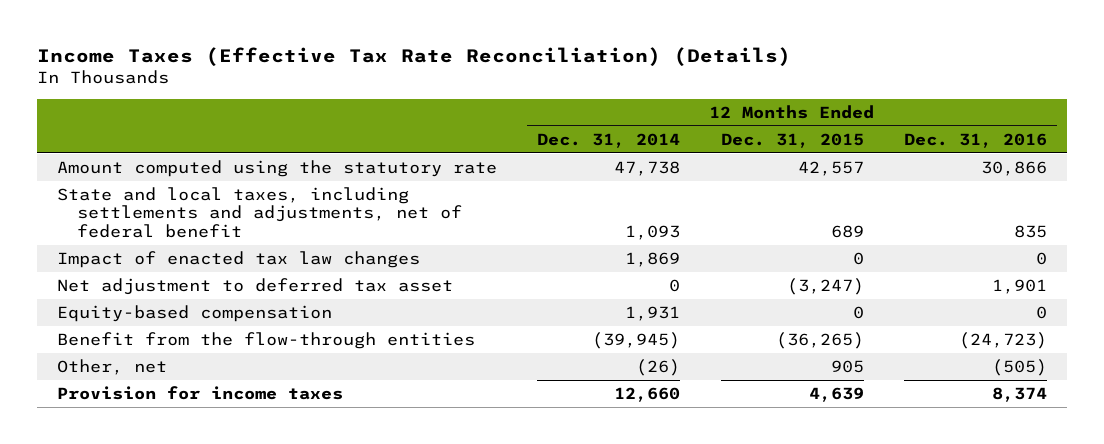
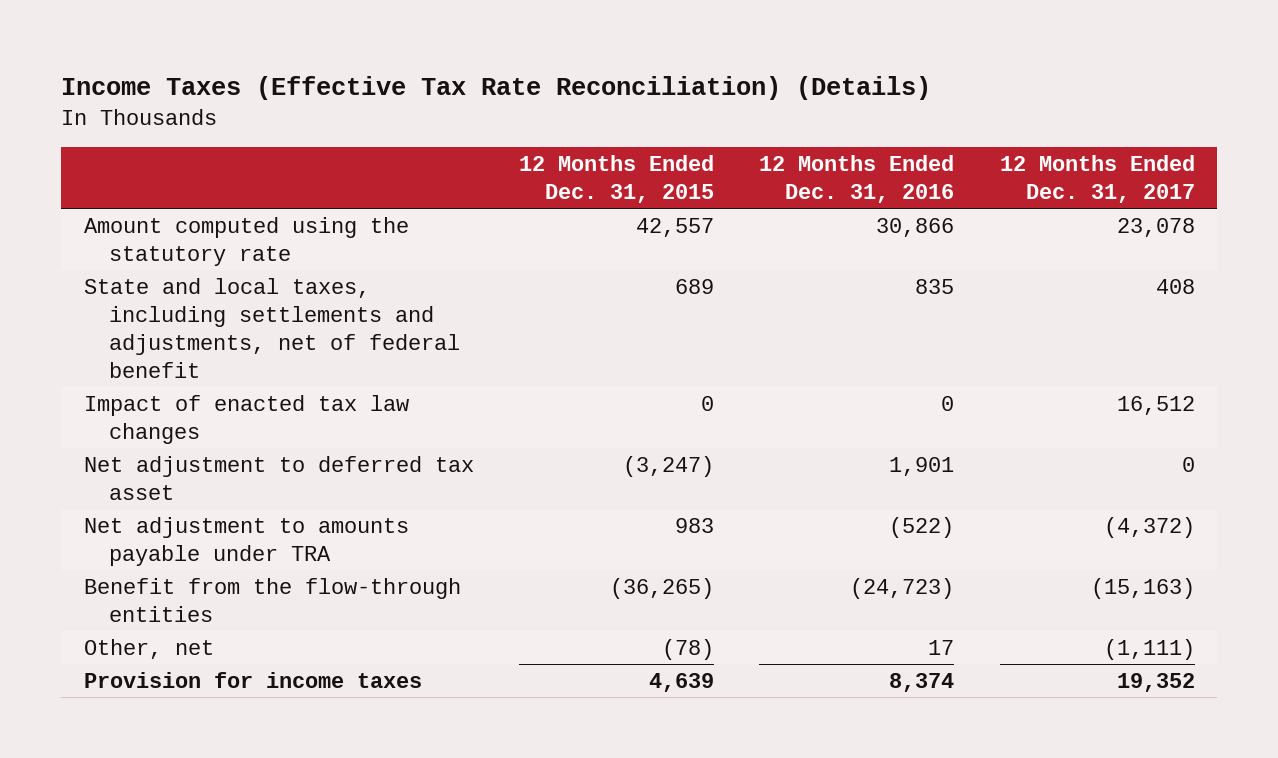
[537,132,681,148] Dec. 31, 2014 -> none
none -> [999,155,1195,203] 12 Months Ended Dec. 31, 2017
[57,305,333,323] Equity-based compensation -> none
none -> [83,516,409,566] Net adjustment to amounts payable under TRA
[830,360,864,374] 905 -> [661,638,714,660] (78)
[991,359,1047,377] (505) -> [928,639,955,655] 17

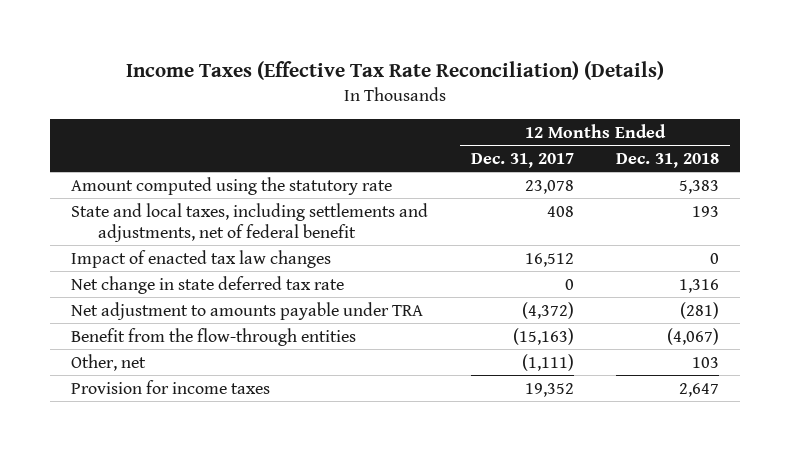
[518,155,714,203] 12 Months Ended Dec. 31, 2015 -> none
[759,155,955,203] 12 Months Ended Dec. 31, 2016 -> none
none -> [616,152,720,168] Dec. 31, 2018
[83,455,474,500] Net adjustment to deferred tax asset -> [71,275,345,294] Net change in state deferred tax rate

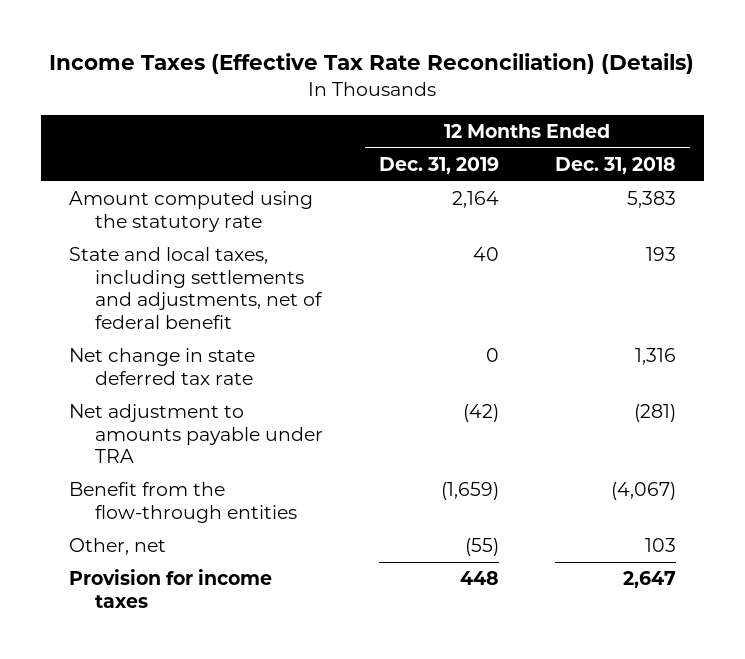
[470,152,574,168] Dec. 31, 2017 -> none
none -> [379,156,500,174] Dec. 31, 2019
[71,249,332,268] Impact of enacted tax law changes -> none

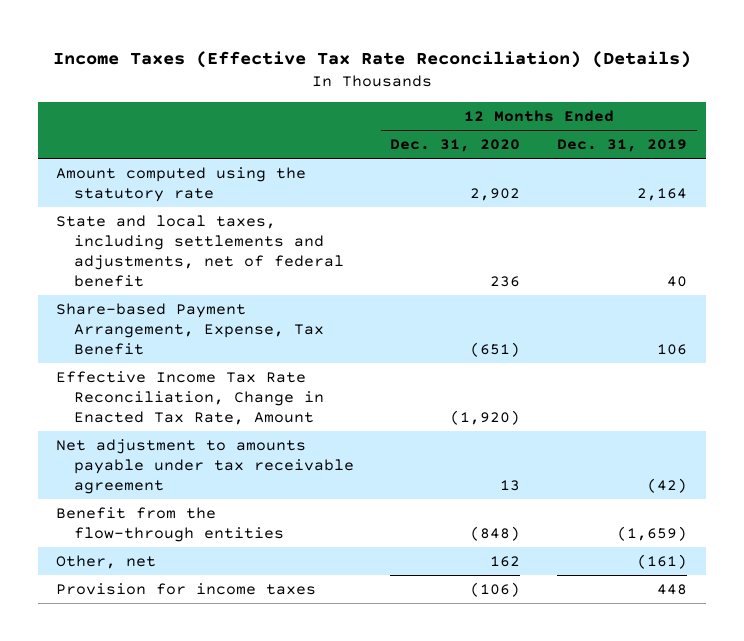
[554,156,676,174] Dec. 31, 2018 -> none
none -> [390,139,521,153] Dec. 31, 2020
[69,348,256,385] Net change in state deferred tax rate -> none
none -> [56,302,324,355] Share-based Payment Arrangement, Expense, Tax Benefit
none -> [56,370,324,425] Effective Income Tax Rate Reconciliation, Change in Enacted Tax Rate, Amount
[69,404,324,464] Net adjustment to amounts payable under TRA -> [56,438,354,494] Net adjustment to amounts payable under tax receivable agreement
[465,538,500,557] (55) -> [637,553,688,569] (161)

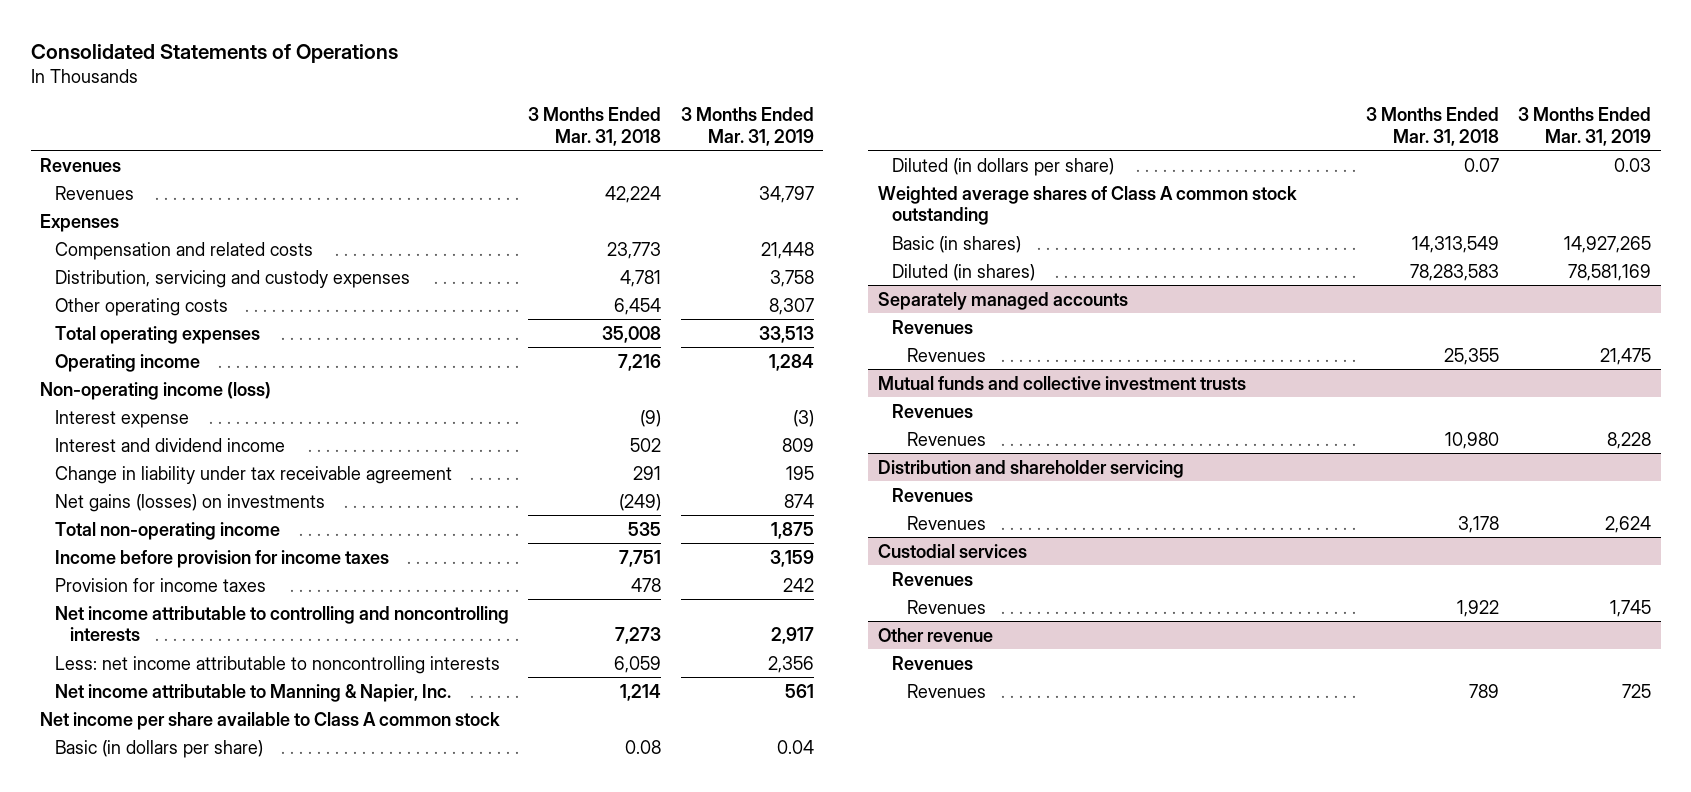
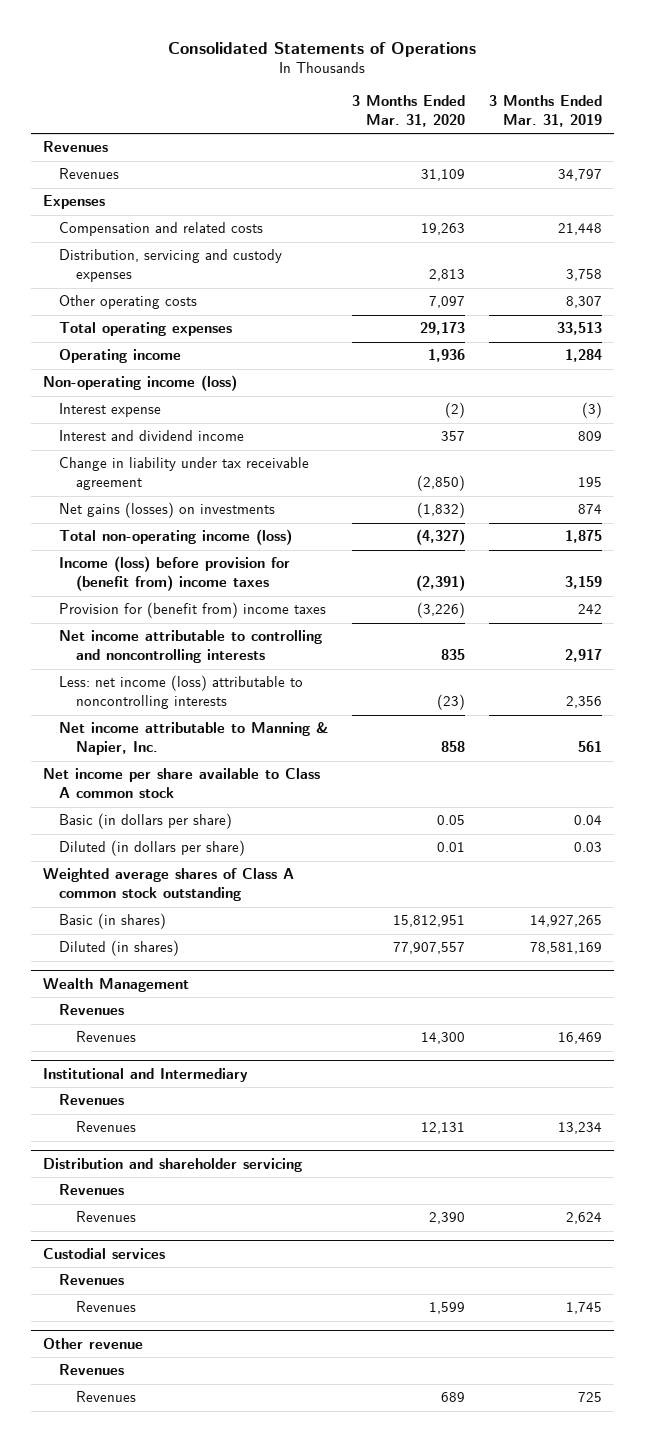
[528,107,662,146] 3 Months Ended Mar. 31, 2018 -> none
none -> [352,95,466,127] 3 Months Ended Mar. 31, 2020
[54,521,280,540] Total non-operating income -> [59,529,293,546] Total non-operating income (loss)
[54,549,389,568] Income before provision for income taxes -> [59,556,291,592] Income (loss) before provision for (benefit from) income taxes
[54,577,266,592] Provision for income taxes -> [59,602,327,619] Provision for (benefit from) income taxes
[54,655,500,674] Less: net income attributable to noncontrolling interests -> [59,675,304,710] Less: net income (loss) attributable to noncontrolling interests
[877,291,1128,310] Separately managed accounts -> none
none -> [42,977,189,992] Wealth Management
[877,375,1246,390] Mutual funds and collective investment trusts -> none
[1599,347,1651,365] 21,475 -> [557,1032,602,1045] 16,469
none -> [42,1067,248,1082] Institutional and Intermediary
[1606,431,1651,449] 8,228 -> [557,1122,602,1135] 13,234

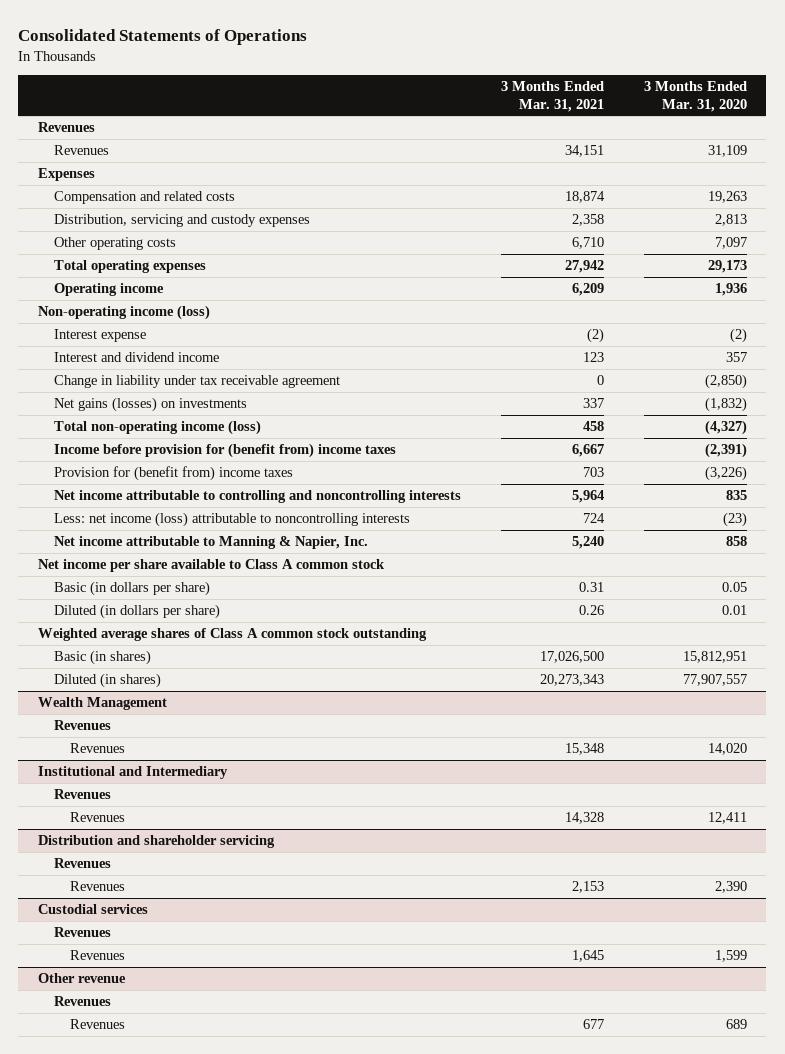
[488,95,602,127] 3 Months Ended Mar. 31, 2019 -> none
none -> [500,81,604,112] 3 Months Ended Mar. 31, 2021
[59,556,291,592] Income (loss) before provision for (benefit from) income taxes -> [54,443,397,459] Income before provision for (benefit from) income taxes
[421,1032,466,1045] 14,300 -> [707,743,747,756] 14,020
[421,1122,466,1135] 12,131 -> [707,812,747,825] 12,411

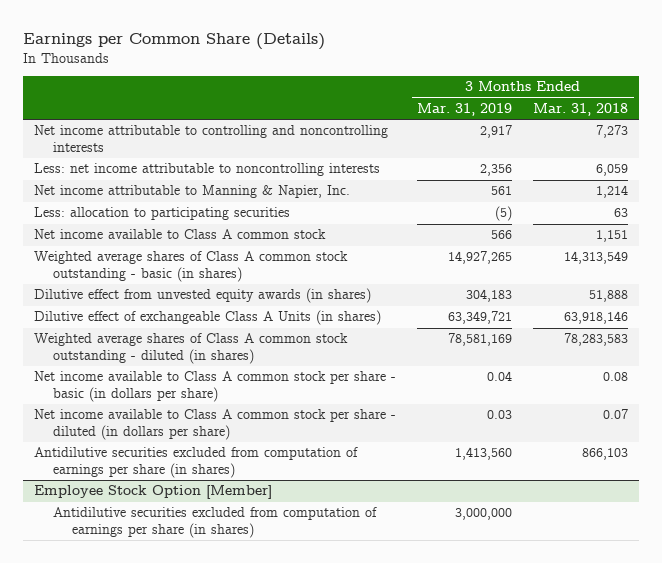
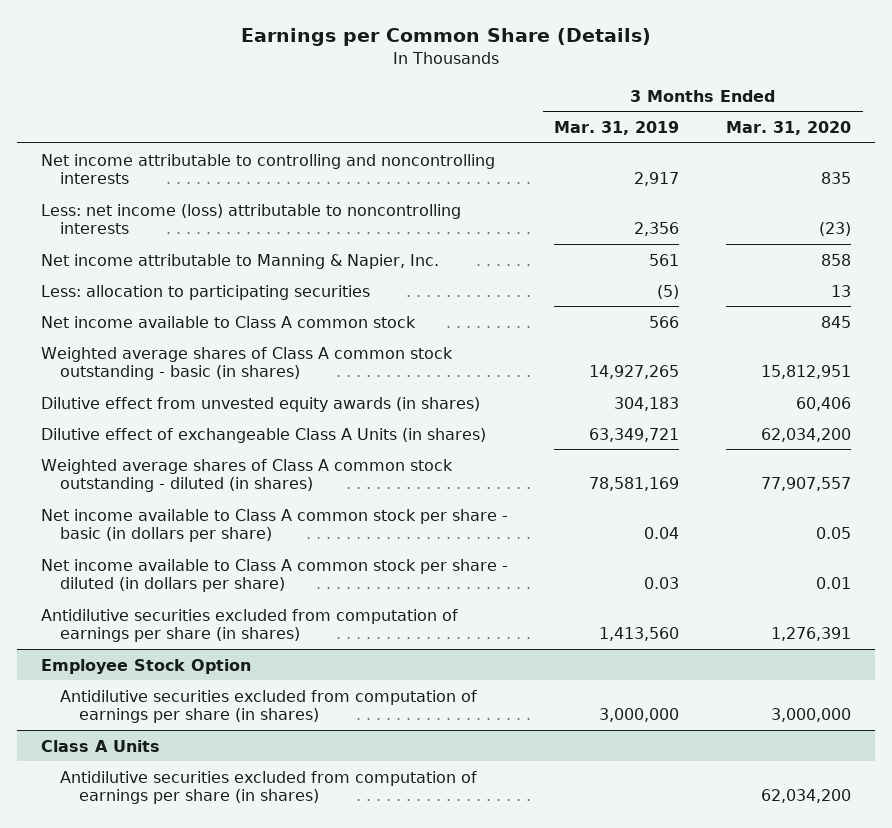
[533,103,629,117] Mar. 31, 2018 -> none
none -> [726,120,852,135] Mar. 31, 2020
[34,163,381,177] Less: net income attributable to noncontrolling interests -> [40,203,461,235] Less: net income (loss) attributable to noncontrolling interests
[34,485,273,500] Employee Stock Option [Member] -> [40,658,251,674] Employee Stock Option
none -> [40,739,160,752] Class A Units
none -> [59,770,477,805] Antidilutive securities excluded from computation of earnings per share (in shares)

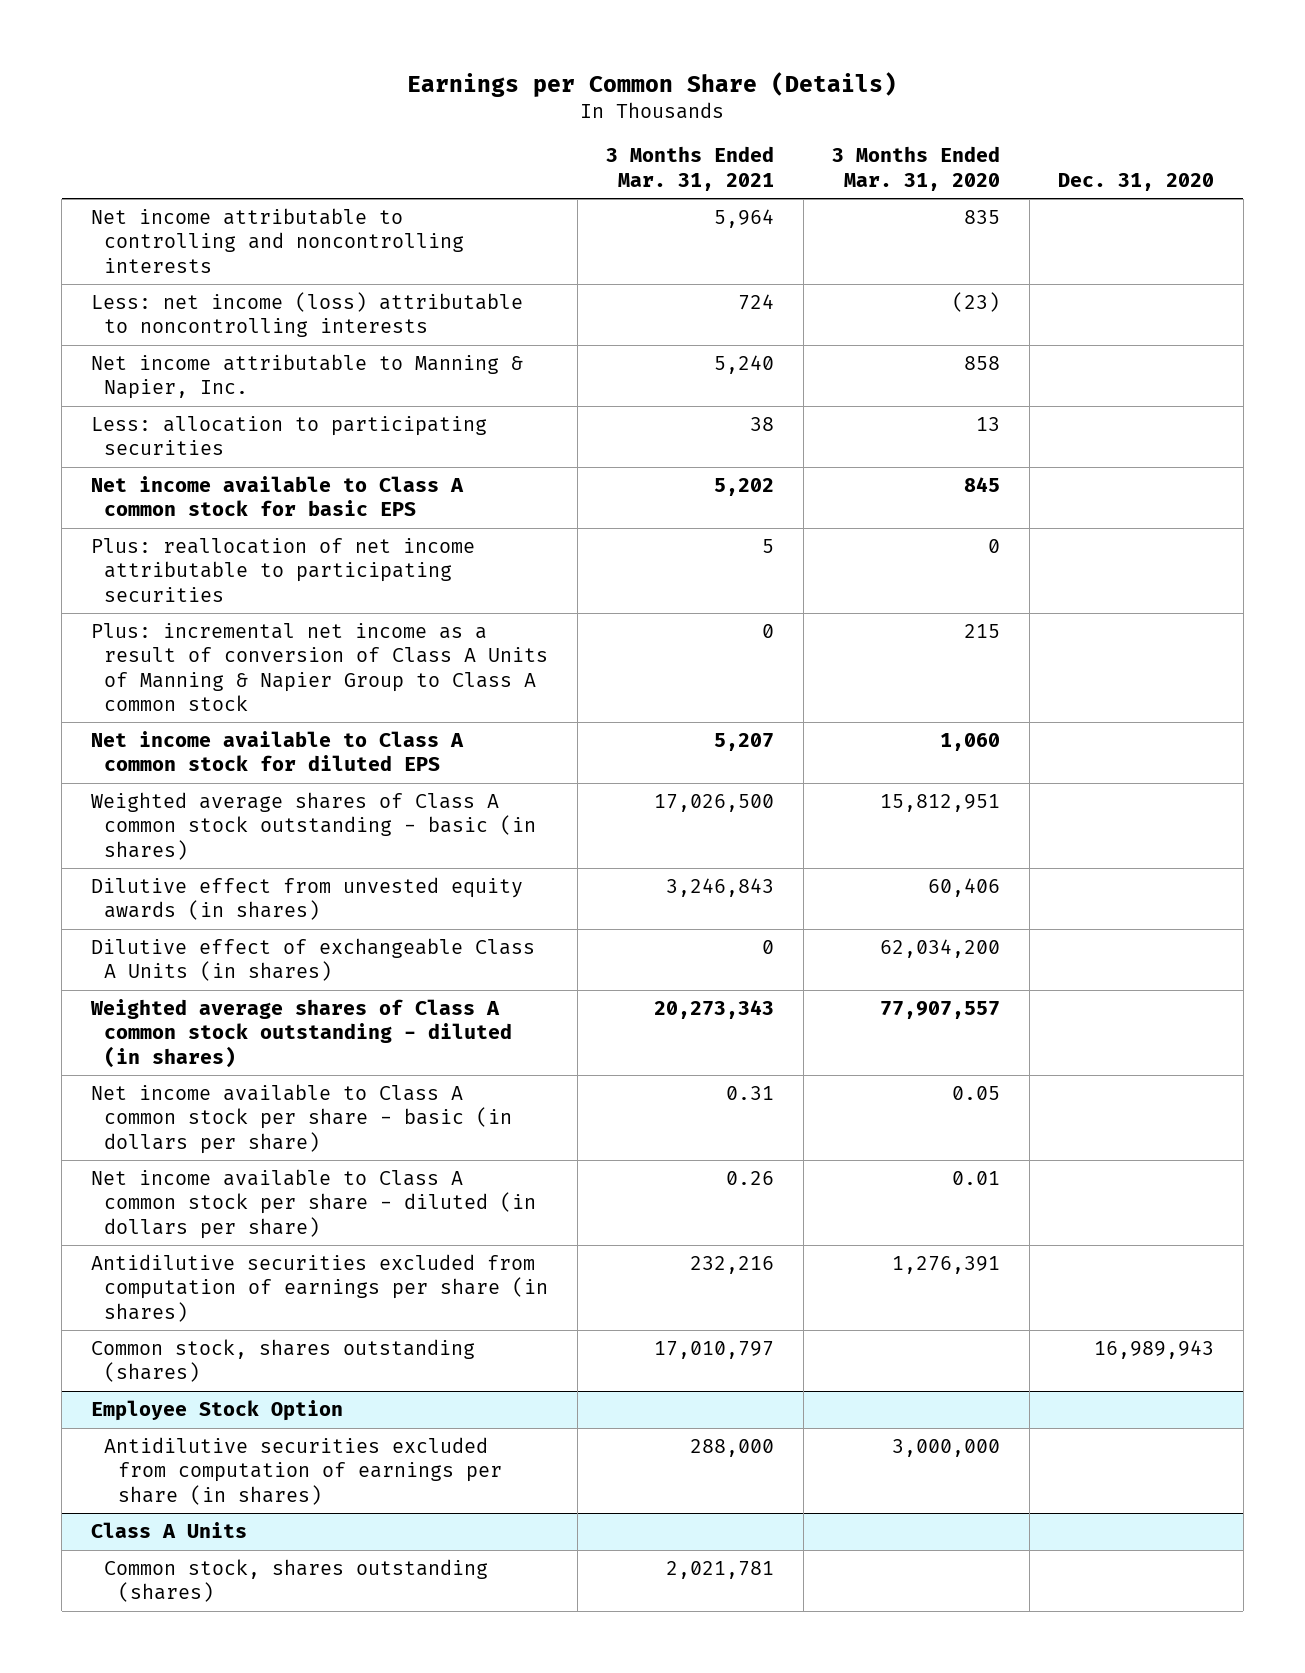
[554,120,680,135] Mar. 31, 2019 -> none
none -> [606,146,775,191] 3 Months Ended Mar. 31, 2021
none -> [1058,172,1215,191] Dec. 31, 2020
[40,315,416,328] Net income available to Class A common stock -> [90,476,464,517] Net income available to Class A common stock for basic EPS
none -> [90,538,475,602] Plus: reallocation of net income attributable to participating securities
none -> [90,623,549,711] Plus: incremental net income as a result of conversion of Class A Units of Manning & Napier Group to Class A common stock
none -> [90,731,464,772] Net income available to Class A common stock for diluted EPS
none -> [90,1339,475,1383] Common stock, shares outstanding (shares)
[59,770,477,805] Antidilutive securities excluded from computation of earnings per share (in shares) -> none
none -> [104,1559,489,1603] Common stock, shares outstanding (shares)

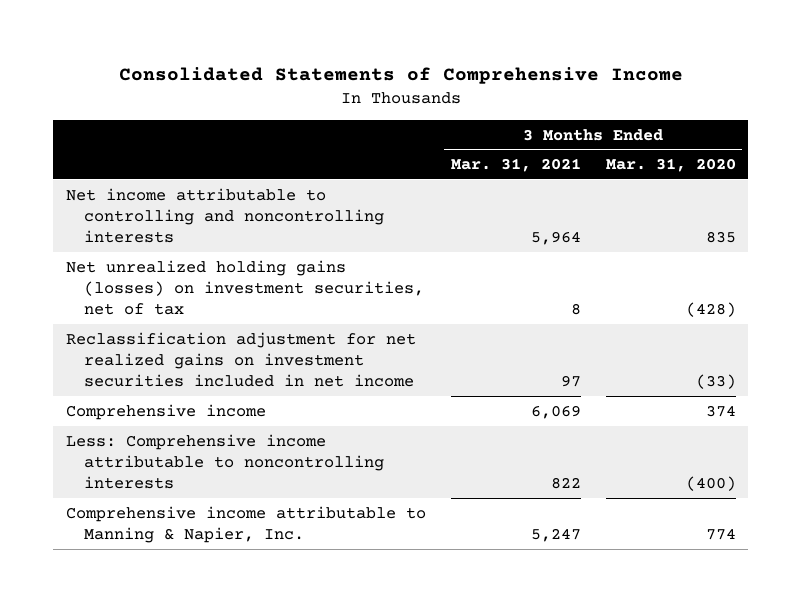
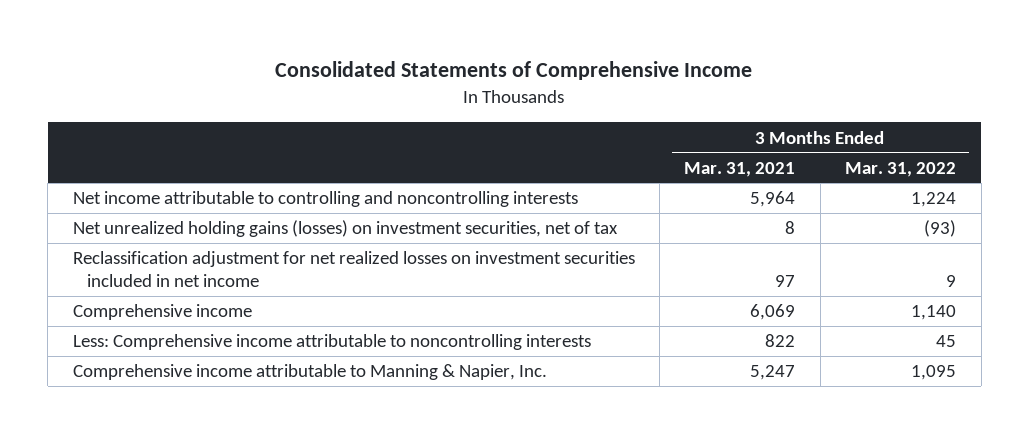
[605,158,736,173] Mar. 31, 2020 -> none
none -> [845,161,957,177] Mar. 31, 2022
[65,331,416,387] Reclassification adjustment for net realized gains on investment securities included in net income -> [72,251,635,287] Reclassification adjustment for net realized losses on investment securities included in net income

